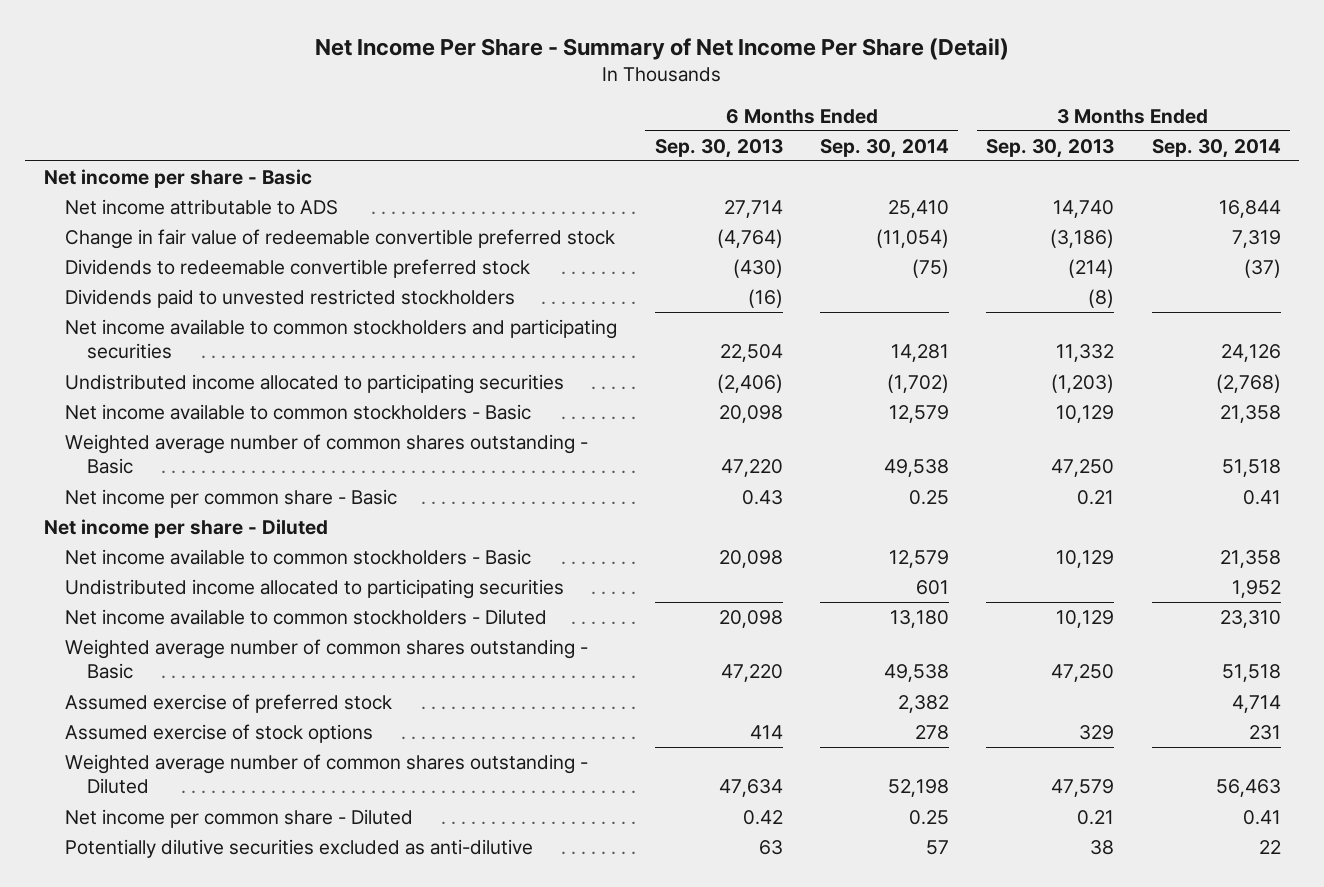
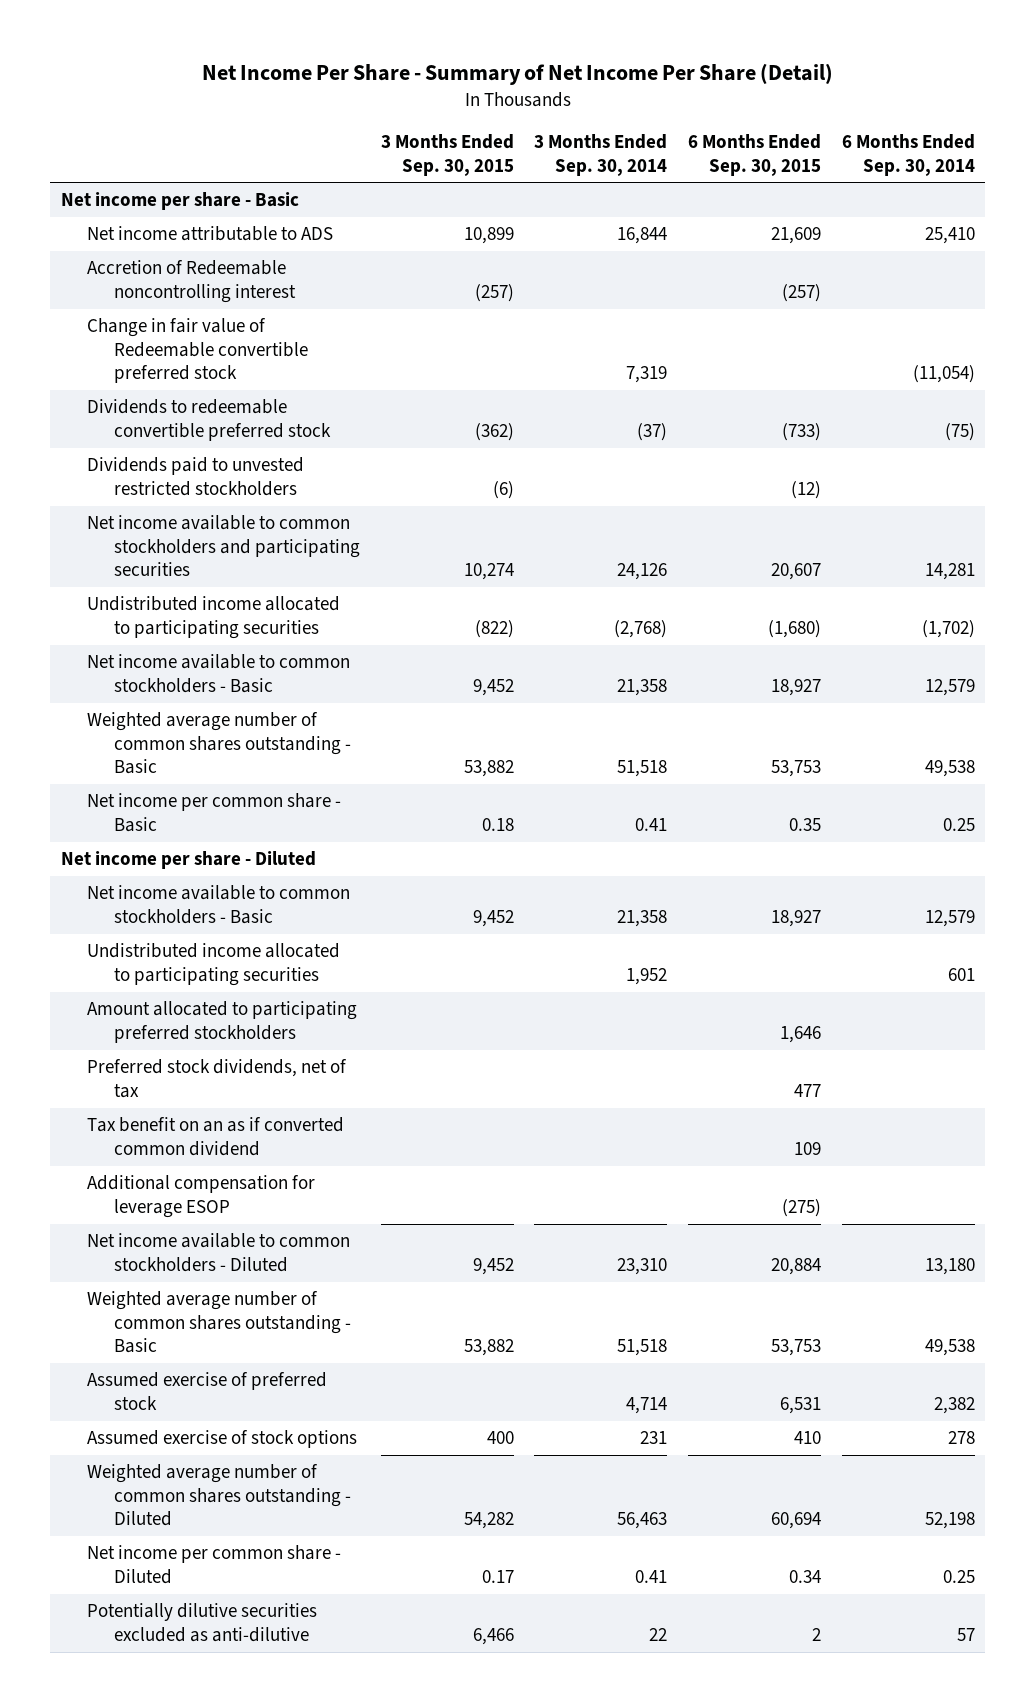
[654,138,783,158] Sep. 30, 2013 -> none
[986,138,1115,158] Sep. 30, 2013 -> none
none -> [380,134,514,176] 3 Months Ended Sep. 30, 2015
none -> [687,134,821,176] 6 Months Ended Sep. 30, 2015
none -> [87,260,297,303] Accretion of Redeemable noncontrolling interest
[65,228,616,249] Change in fair value of redeemable convertible preferred stock -> [87,318,309,384] Change in fair value of Redeemable convertible preferred stock
none -> [87,1001,358,1043] Amount allocated to participating preferred stockholders
none -> [87,1059,348,1098] Preferred stock dividends, net of tax
none -> [87,1117,345,1156] Tax benefit on an as if converted common dividend
none -> [87,1175,316,1218] Additional compensation for leverage ESOP

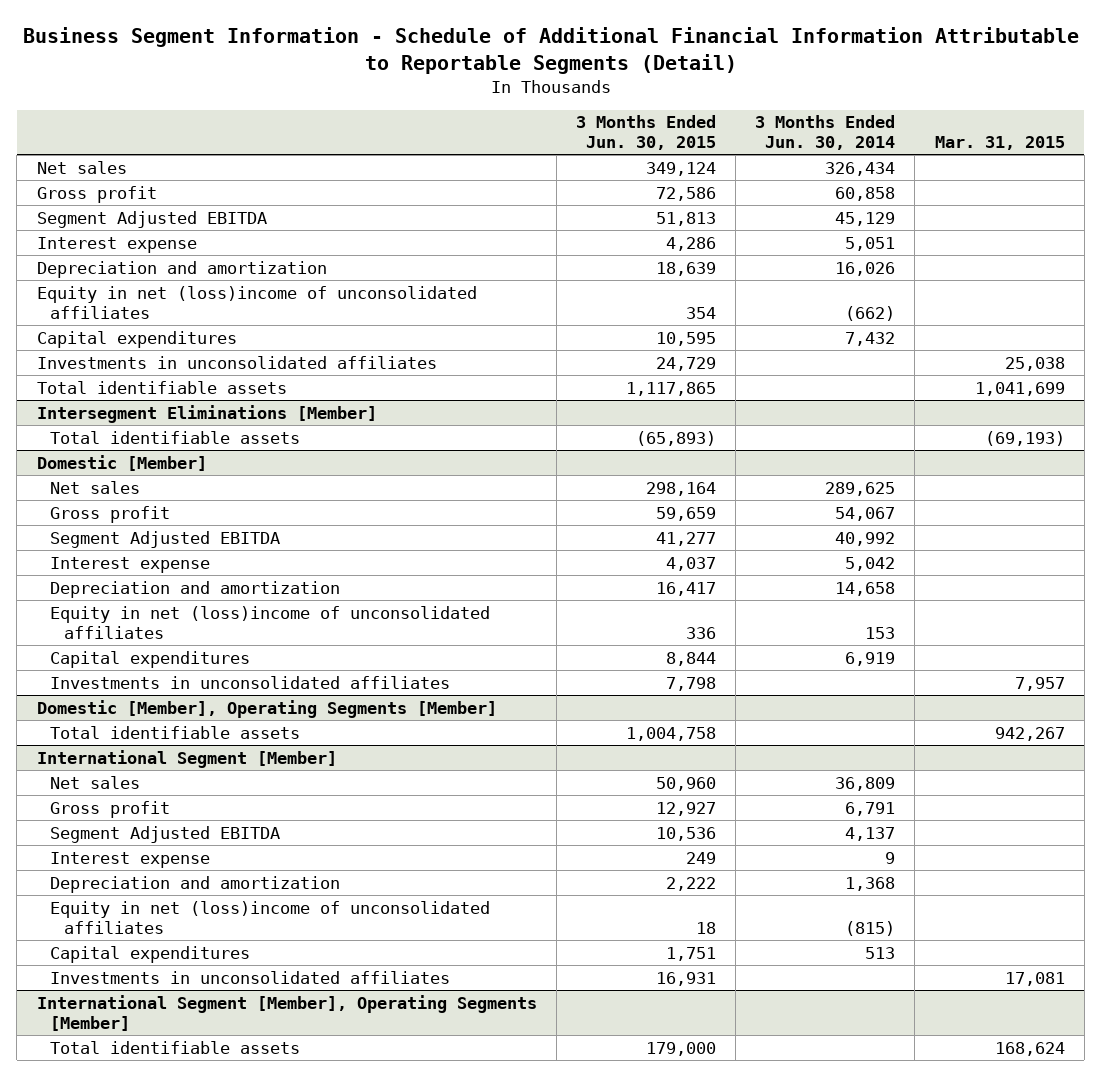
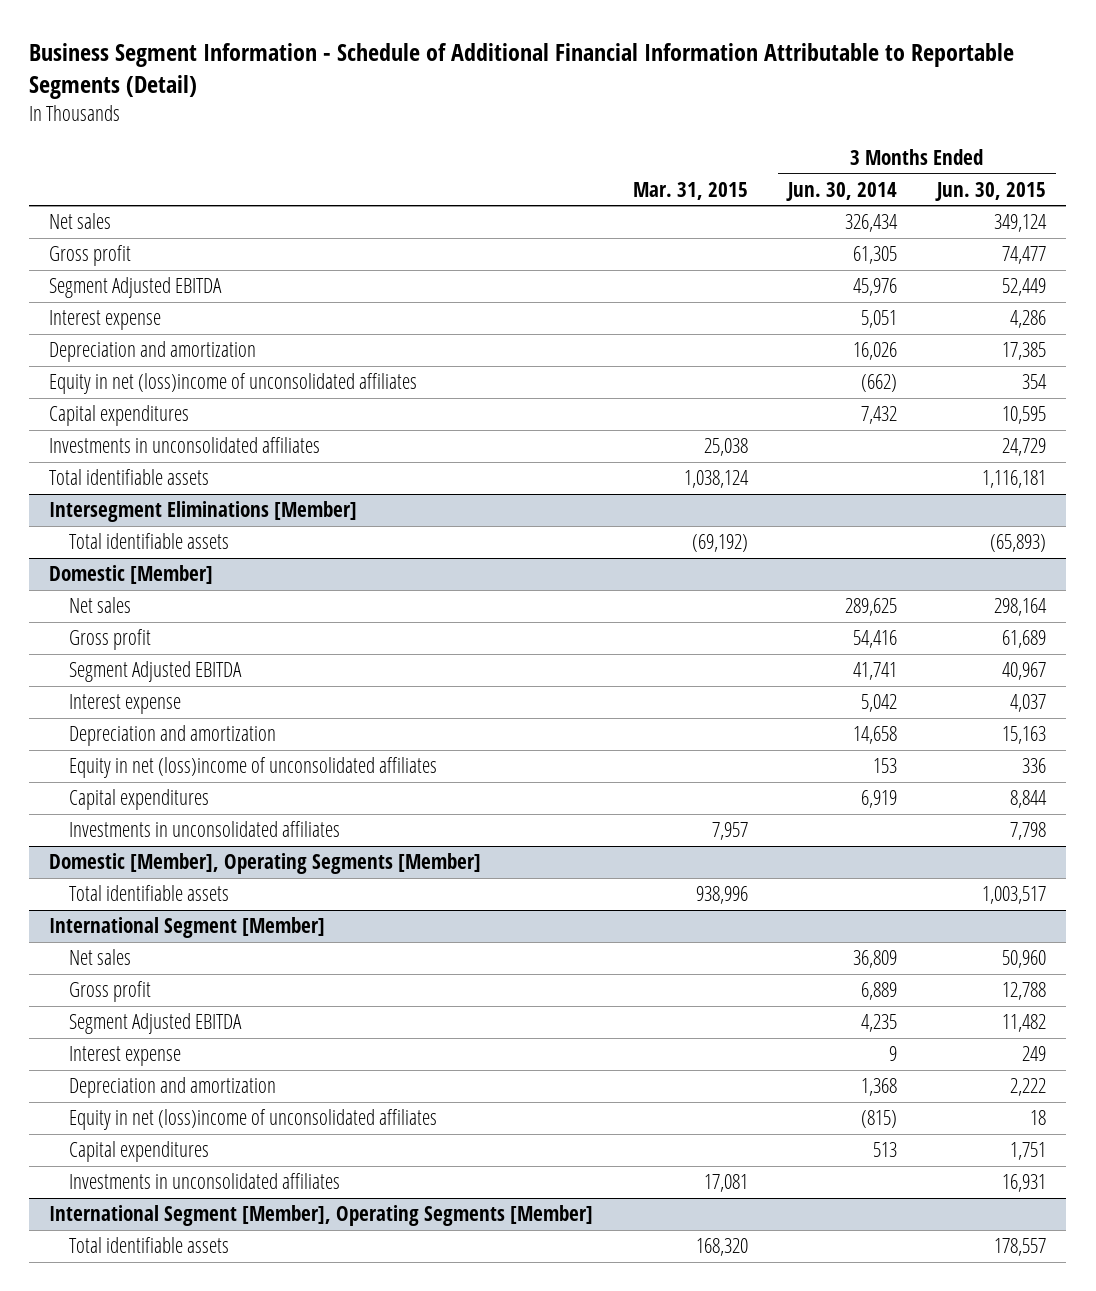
[655,186,716,201] 72,586 -> [1002,246,1047,265] 74,477
[835,186,896,201] 60,858 -> [853,246,898,265] 61,305
[655,211,716,226] 51,813 -> [1002,278,1047,297] 52,449
[835,211,896,226] 45,129 -> [853,278,898,297] 45,976
[655,261,716,276] 18,639 -> [1002,342,1047,361] 17,385
[625,381,716,396] 1,117,865 -> [982,470,1047,489] 1,116,181
[974,381,1065,396] 1,041,699 -> [684,470,750,489] 1,038,124
[984,430,1065,446] (69,193) -> [692,534,749,553] (69,192)
[655,506,716,521] 59,659 -> [1002,630,1047,649] 61,689
[835,506,896,521] 54,067 -> [853,630,898,649] 54,416
[655,531,716,546] 41,277 -> [1002,662,1047,681] 40,967
[835,531,896,546] 40,992 -> [853,662,898,681] 41,741
[655,581,716,596] 16,417 -> [1002,726,1047,745] 15,163
[625,726,716,741] 1,004,758 -> [982,886,1047,905] 1,003,517
[994,726,1065,741] 942,267 -> [696,886,749,905] 938,996
[655,801,716,816] 12,927 -> [1002,982,1047,1001] 12,788
[845,801,896,816] 6,791 -> [861,982,898,1001] 6,889
[655,826,716,841] 10,536 -> [1002,1014,1047,1033] 11,482
[845,826,896,841] 4,137 -> [861,1014,898,1033] 4,235
[645,1041,716,1056] 179,000 -> [994,1238,1047,1257] 178,557
[994,1041,1065,1056] 168,624 -> [696,1238,749,1257] 168,320

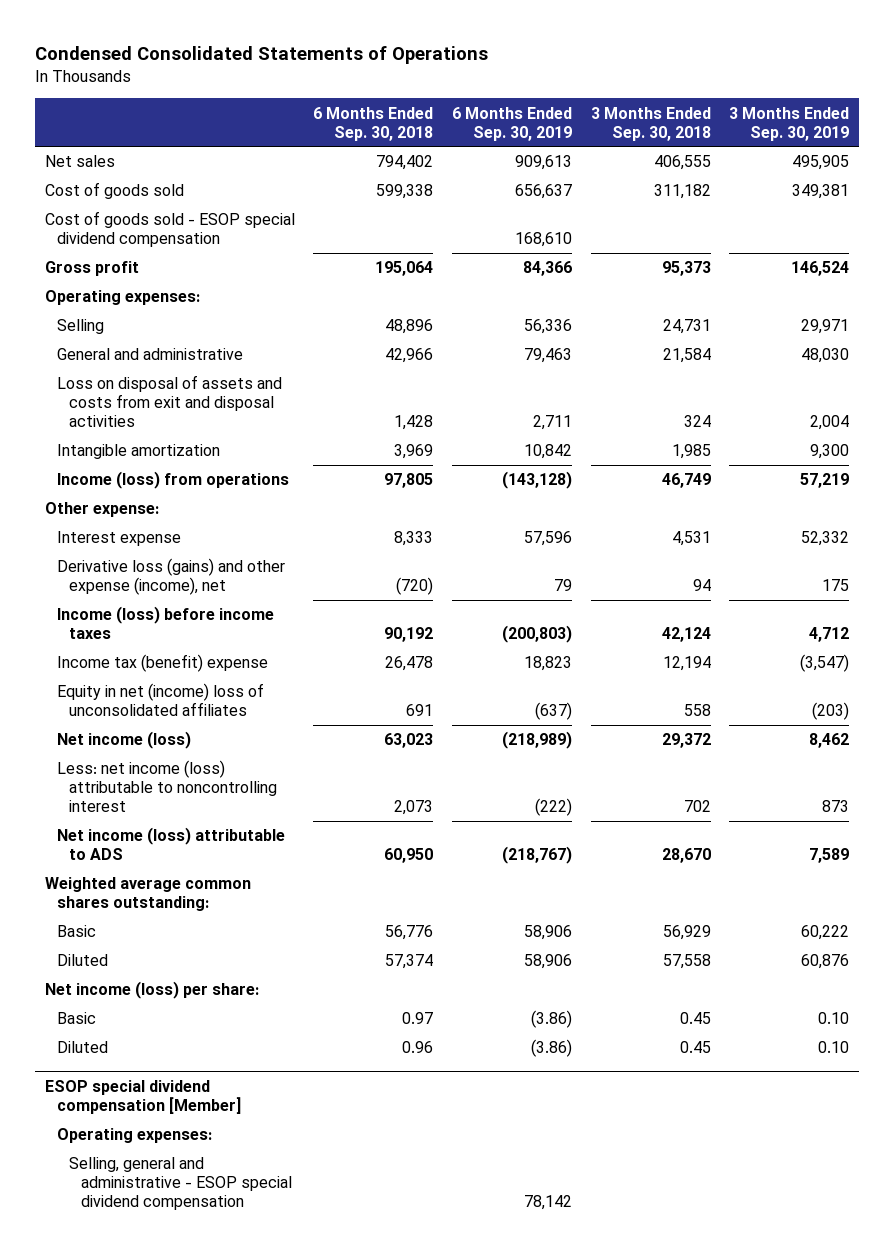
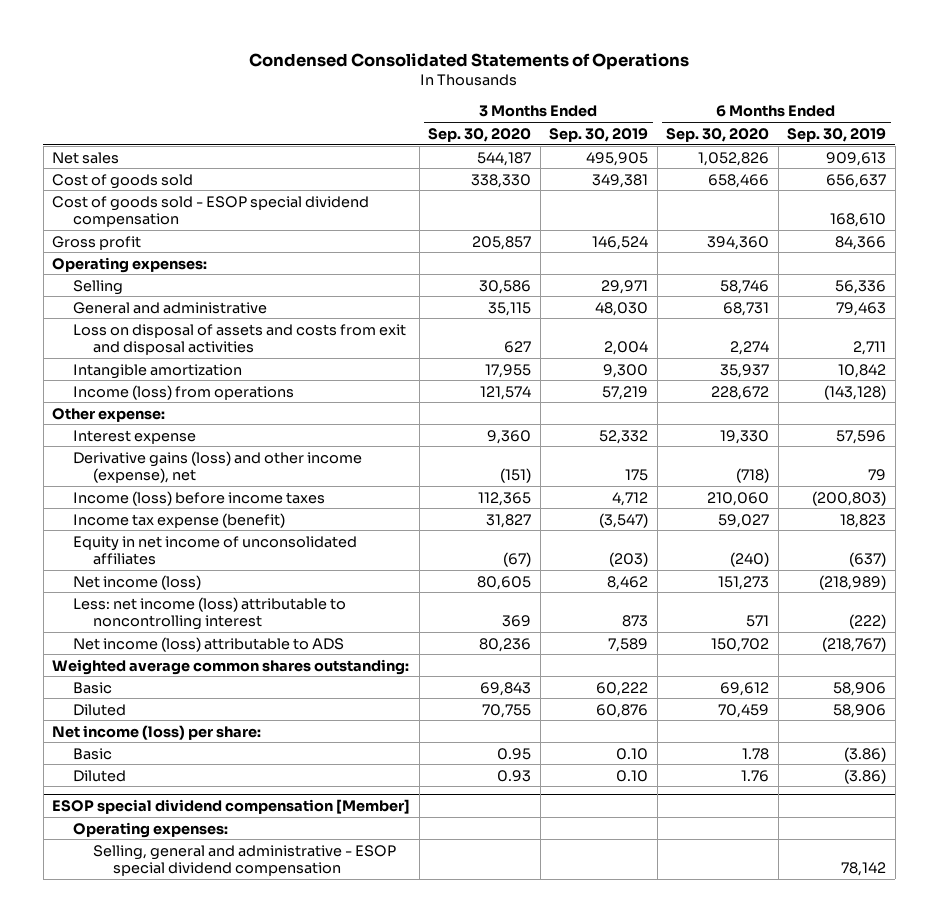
[313,106,434,141] 6 Months Ended Sep. 30, 2018 -> none
[590,106,711,141] 3 Months Ended Sep. 30, 2018 -> none
none -> [428,127,532,142] Sep. 30, 2020
none -> [666,127,770,142] Sep. 30, 2020
[56,558,285,596] Derivative loss (gains) and other expense (income), net -> [72,450,362,483] Derivative gains (loss) and other income (expense), net
[56,654,268,673] Income tax (benefit) expense -> [72,512,285,528] Income tax expense (benefit)
[56,683,264,717] Equity in net (income) loss of unconsolidated affiliates -> [72,535,357,565] Equity in net income of unconsolidated affiliates

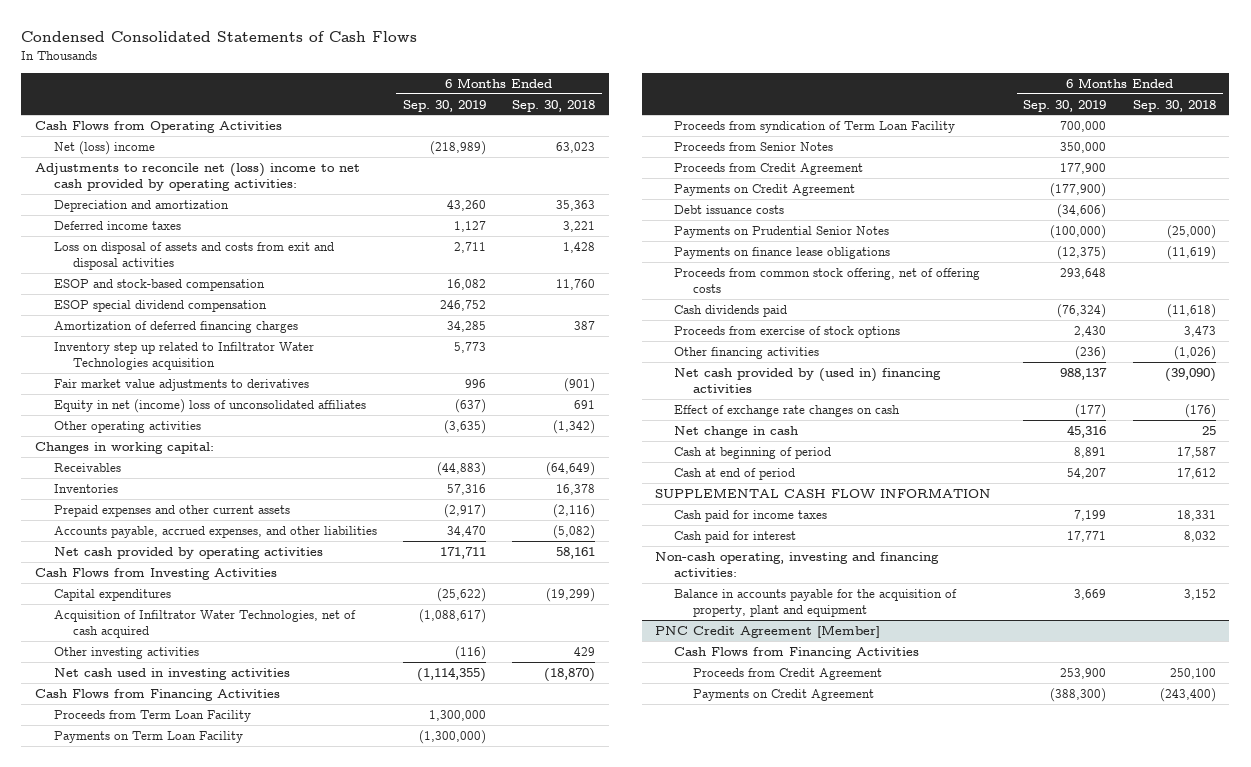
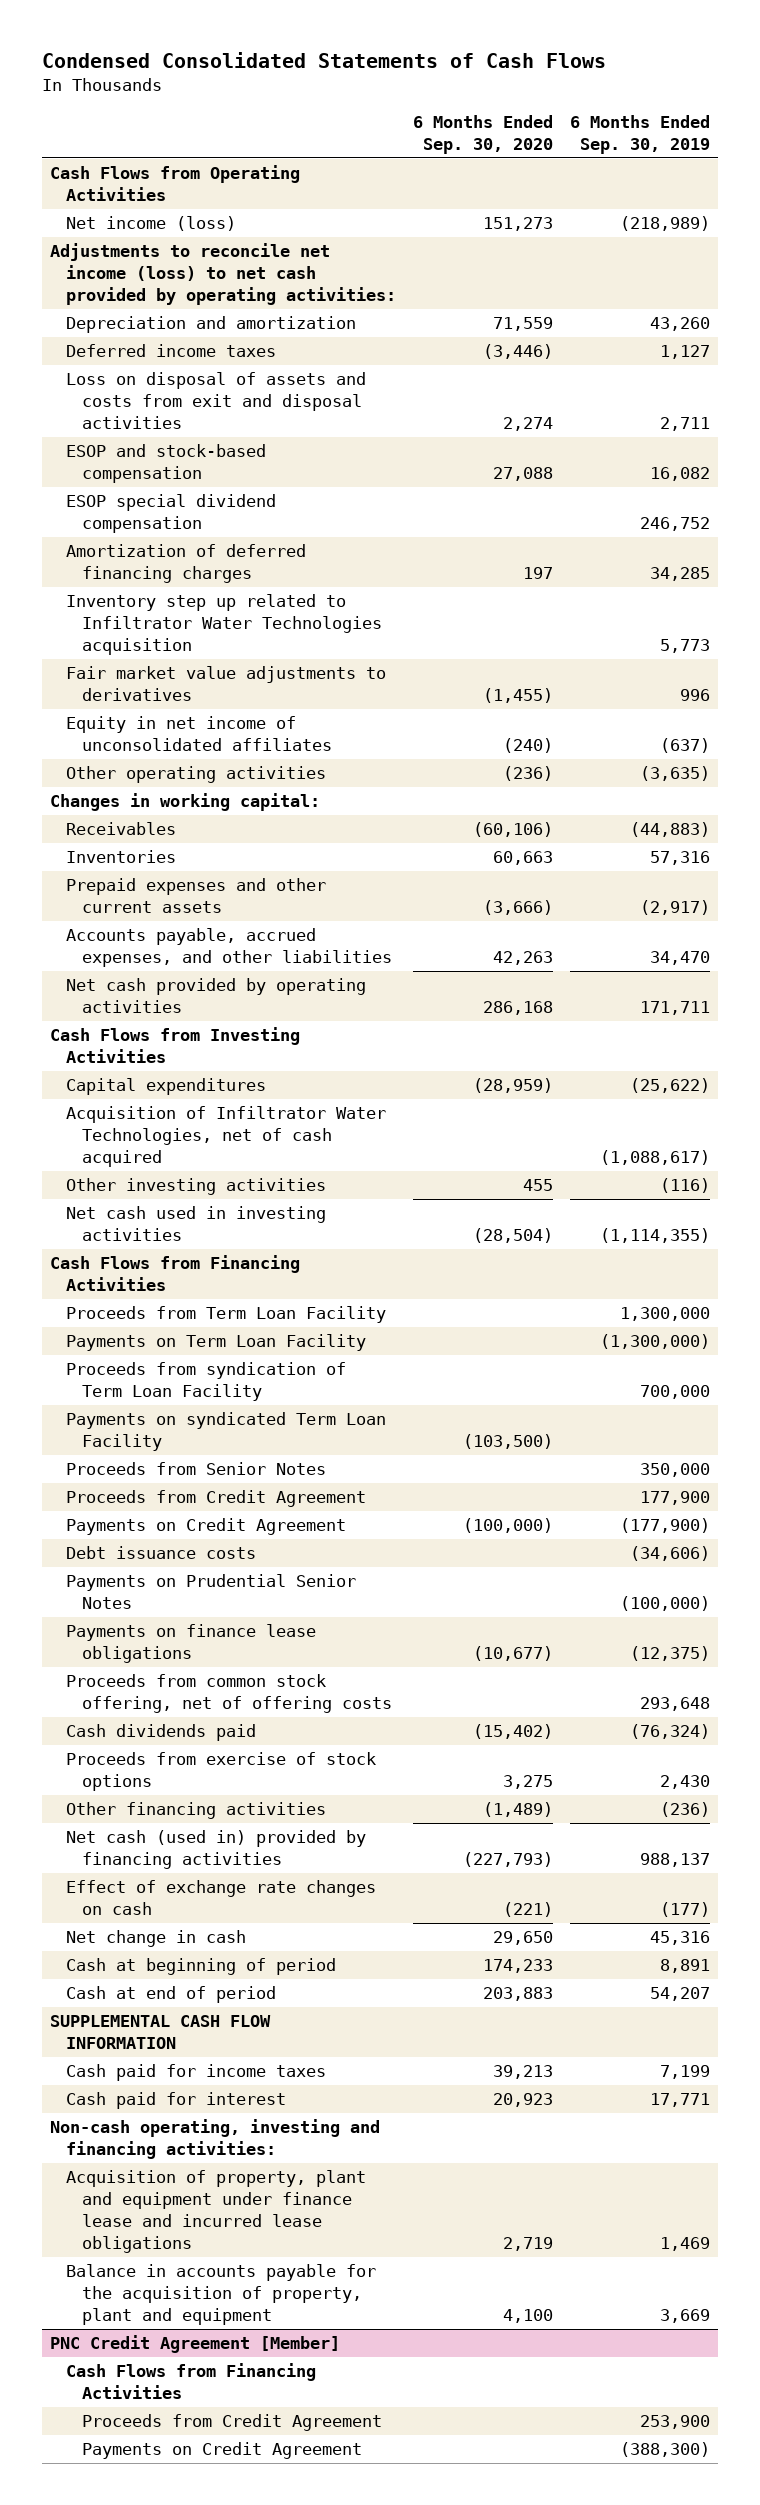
[512,99,596,112] Sep. 30, 2018 -> none
none -> [412,114,553,154] 6 Months Ended Sep. 30, 2020
[53,140,155,155] Net (loss) income -> [65,216,236,232] Net income (loss)
[34,162,360,191] Adjustments to reconcile net (loss) income to net cash provided by operating activities: -> [49,243,396,306] Adjustments to reconcile net income (loss) to net cash provided by operating activities:
[53,398,366,413] Equity in net (income) loss of unconsolidated affiliates -> [65,716,332,752] Equity in net income of unconsolidated affiliates
none -> [65,1412,386,1452] Payments on syndicated Term Loan Facility
[674,367,942,393] Net cash provided by (used in) financing activities -> [65,1830,366,1870] Net cash (used in) provided by financing activities
none -> [65,2170,366,2253] Acquisition of property, plant and equipment under finance lease and incurred lease obligations

